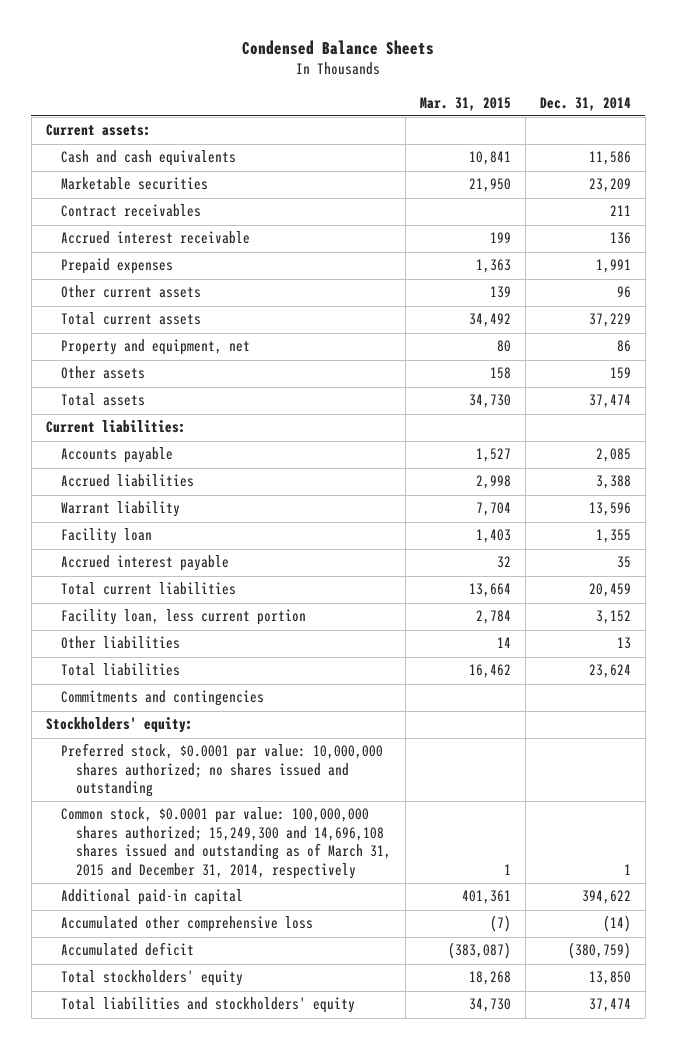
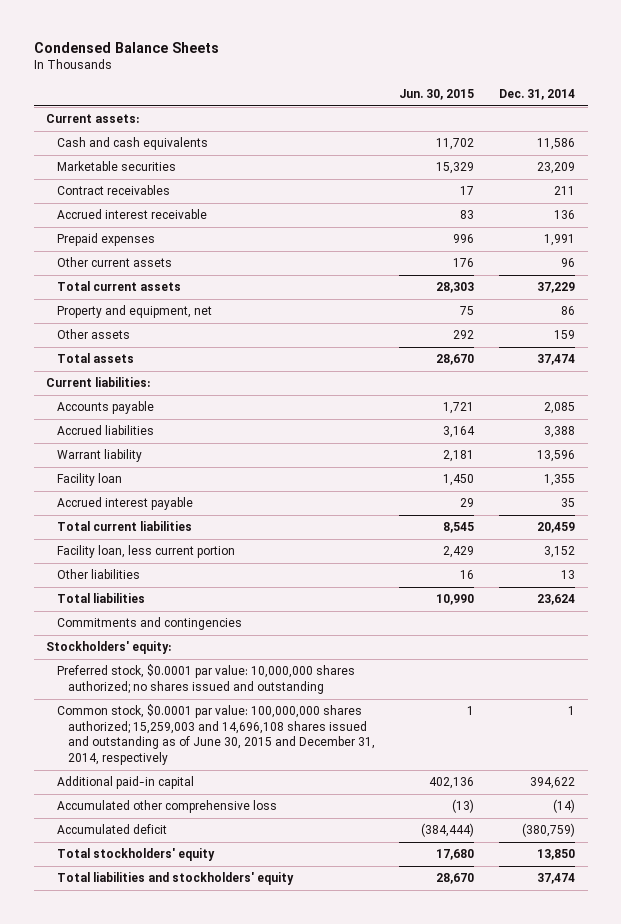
[419,96,511,111] Mar. 31, 2015 -> none
none -> [399,89,475,101] Jun. 30, 2015
[60,807,391,879] Common stock, $0.0001 par value: 100,000,000 shares authorized; 15,249,300 and 14,696,108 shares issued and outstanding as of March 31, 2015 and December 31, 2014, respectively -> [56,704,375,765] Common stock, $0.0001 par value: 100,000,000 shares authorized; 15,259,003 and 14,696,108 shares issued and outstanding as of June 30, 2015 and December 31, 2014, respectively

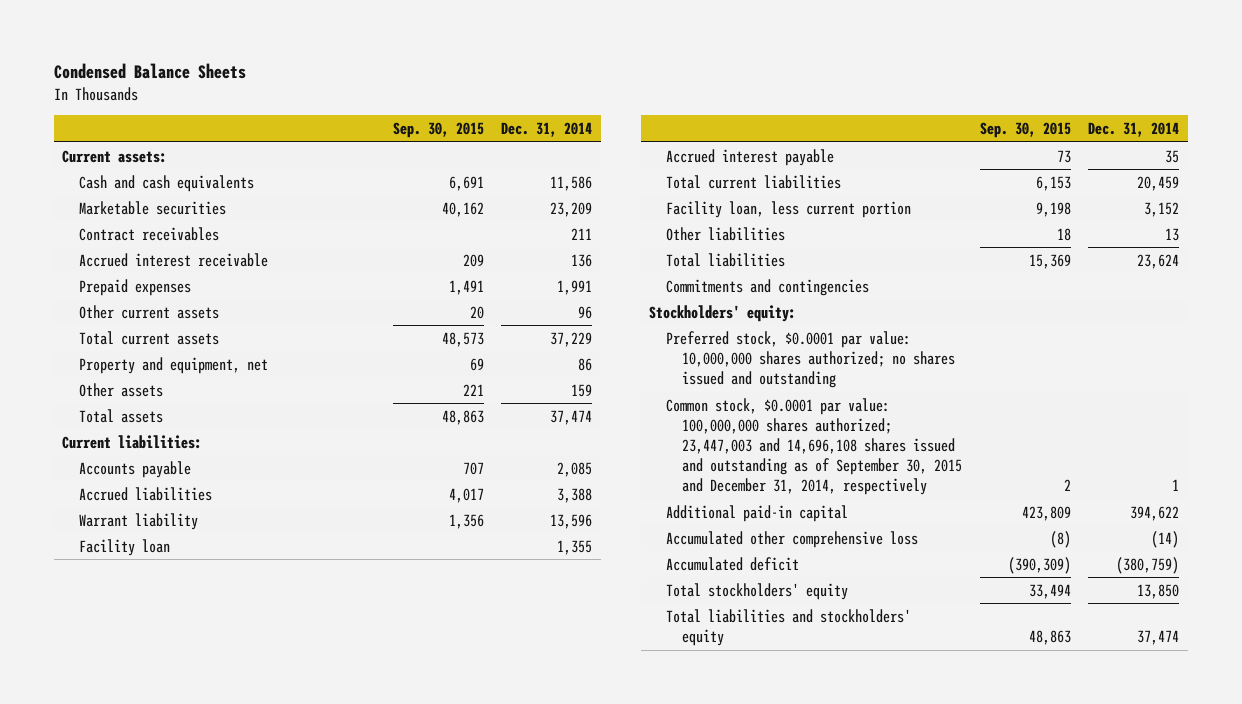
[399,89,475,101] Jun. 30, 2015 -> none
none -> [392,122,484,139] Sep. 30, 2015
[56,704,375,765] Common stock, $0.0001 par value: 100,000,000 shares authorized; 15,259,003 and 14,696,108 shares issued and outstanding as of June 30, 2015 and December 31, 2014, respectively -> [665,397,963,495] Common stock, $0.0001 par value: 100,000,000 shares authorized; 23,447,003 and 14,696,108 shares issued and outstanding as of September 30, 2015 and December 31, 2014, respectively

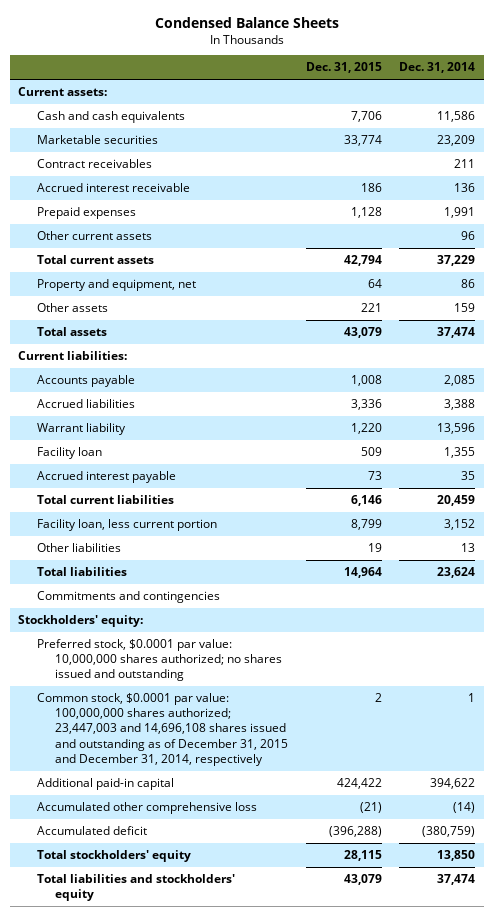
[392,122,484,139] Sep. 30, 2015 -> none
none -> [305,62,382,74] Dec. 31, 2015
[665,397,963,495] Common stock, $0.0001 par value: 100,000,000 shares authorized; 23,447,003 and 14,696,108 shares issued and outstanding as of September 30, 2015 and December 31, 2014, respectively -> [36,693,289,766] Common stock, $0.0001 par value: 100,000,000 shares authorized; 23,447,003 and 14,696,108 shares issued and outstanding as of December 31, 2015 and December 31, 2014, respectively

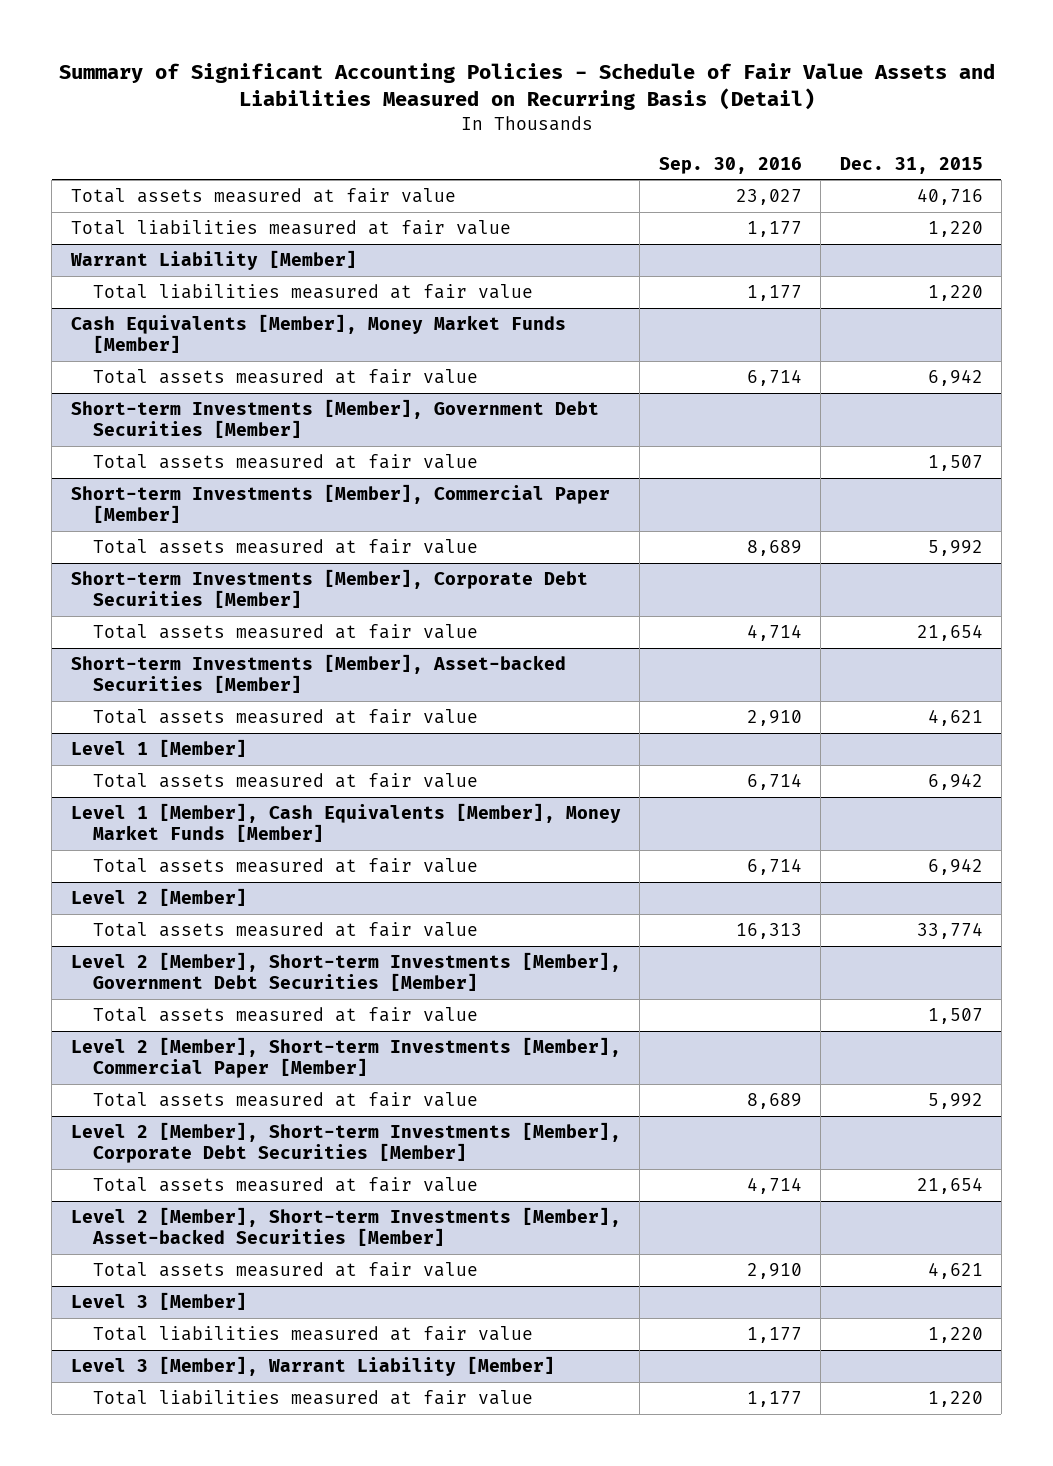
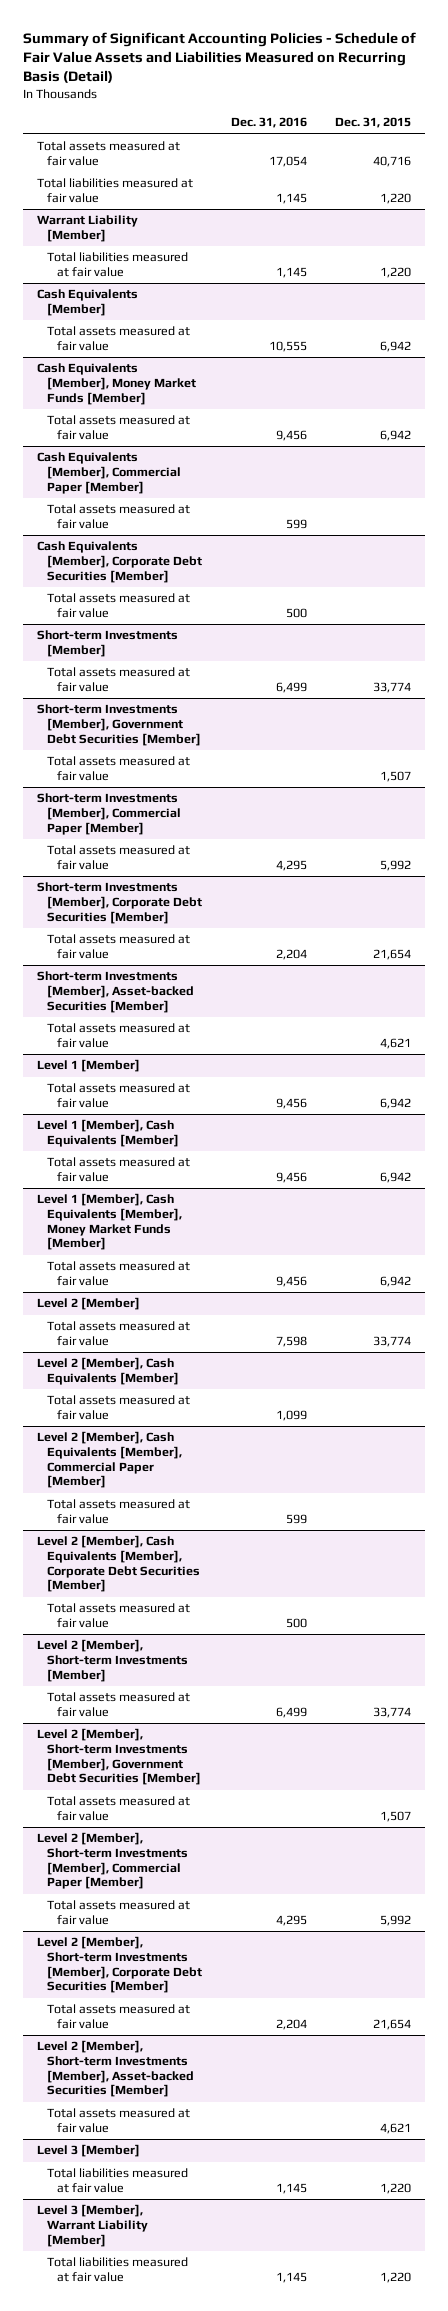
[658,156,802,174] Sep. 30, 2016 -> none
none -> [230,117,307,129] Dec. 31, 2016
none -> [37,289,139,317] Cash Equivalents [Member]
none -> [47,326,191,352] Total assets measured at fair value
none -> [37,452,182,494] Cash Equivalents [Member], Commercial Paper [Member]
none -> [47,504,191,530] Total assets measured at fair value
none -> [37,541,203,583] Cash Equivalents [Member], Corporate Debt Securities [Member]
none -> [47,593,191,619] Total assets measured at fair value
none -> [37,630,179,658] Short-term Investments [Member]
none -> [47,667,191,693] Total assets measured at fair value
none -> [37,1119,180,1148] Level 1 [Member], Cash Equivalents [Member]
none -> [47,1157,191,1183] Total assets measured at fair value
none -> [37,1357,180,1386] Level 2 [Member], Cash Equivalents [Member]
none -> [47,1395,191,1421] Total assets measured at fair value
none -> [37,1431,183,1489] Level 2 [Member], Cash Equivalents [Member], Commercial Paper [Member]
none -> [47,1499,191,1525] Total assets measured at fair value
none -> [37,1535,201,1593] Level 2 [Member], Cash Equivalents [Member], Corporate Debt Securities [Member]
none -> [47,1603,191,1629] Total assets measured at fair value
none -> [37,1639,189,1682] Level 2 [Member], Short-term Investments [Member]
none -> [47,1692,191,1718] Total assets measured at fair value

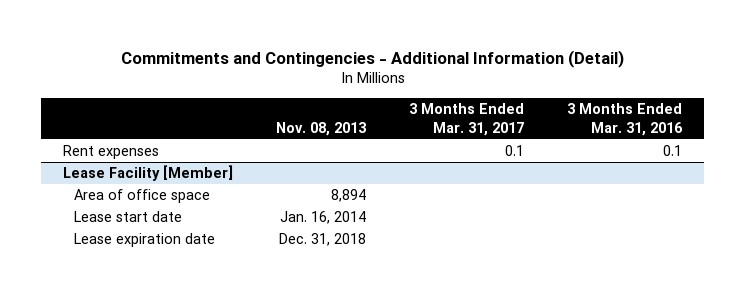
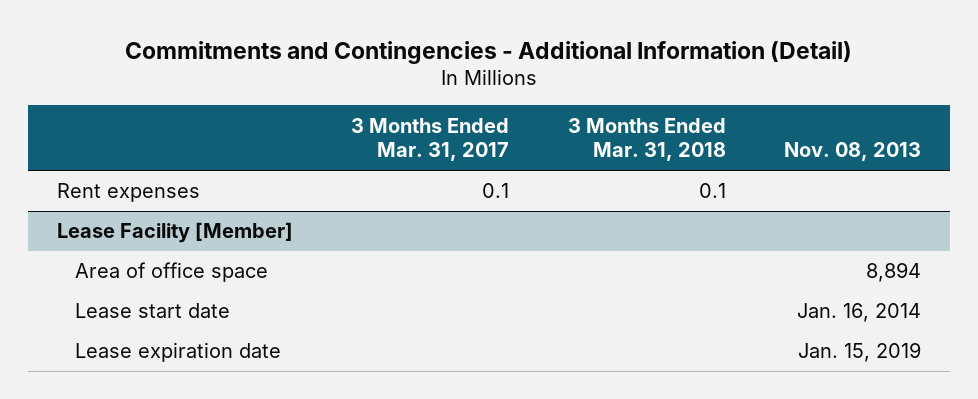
[567,103,684,136] 3 Months Ended Mar. 31, 2016 -> none
none -> [567,117,726,162] 3 Months Ended Mar. 31, 2018
[279,233,367,247] Dec. 31, 2018 -> [798,342,922,363] Jan. 15, 2019

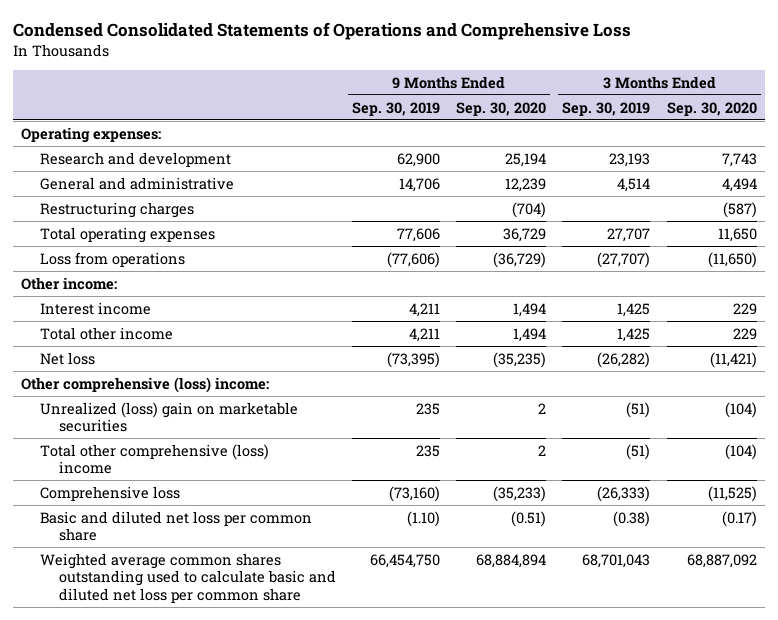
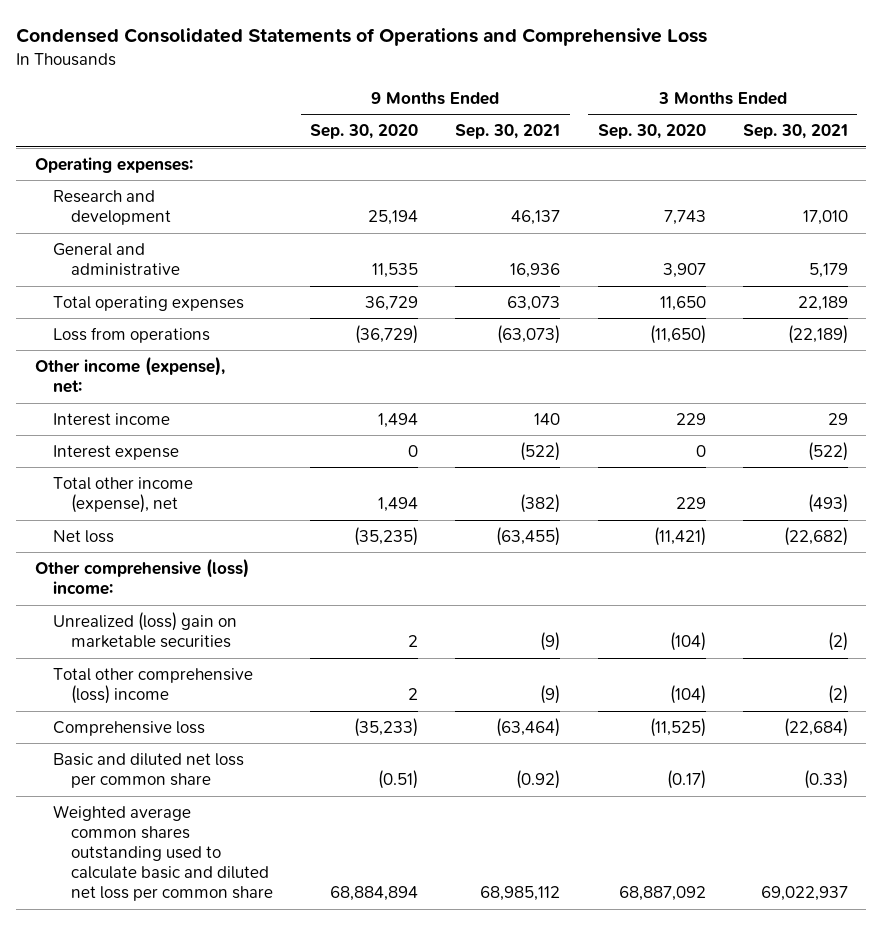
[351,101,440,116] Sep. 30, 2019 -> none
[562,101,651,116] Sep. 30, 2019 -> none
none -> [455,124,561,140] Sep. 30, 2021
none -> [742,124,848,140] Sep. 30, 2021
[39,201,194,218] Restructuring charges -> none
[505,177,547,192] 12,239 -> [372,263,419,279] 11,535
[721,177,757,192] 4,494 -> [662,263,706,279] 3,907
[20,276,117,290] Other income: -> [34,355,225,394] Other income (expense), net:
none -> [52,444,179,460] Interest expense
[39,326,173,340] Total other income -> [52,476,193,514] Total other income (expense), net

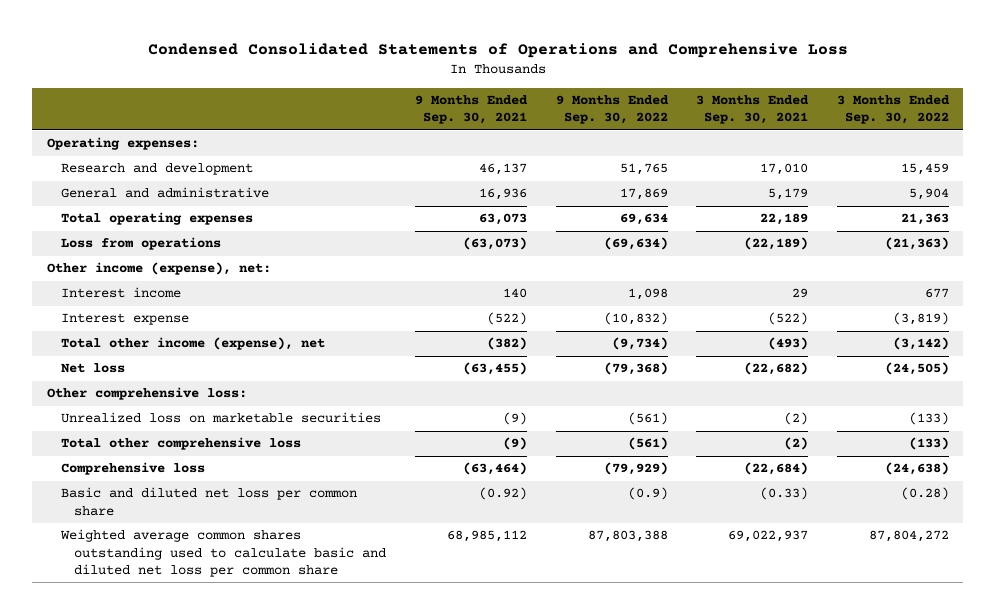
[310,124,419,140] Sep. 30, 2020 -> none
[597,124,706,140] Sep. 30, 2020 -> none
none -> [555,95,669,125] 9 Months Ended Sep. 30, 2022
none -> [836,95,950,125] 3 Months Ended Sep. 30, 2022
[34,557,249,596] Other comprehensive (loss) income: -> [46,387,247,401] Other comprehensive loss:
[52,611,237,649] Unrealized (loss) gain on marketable securities -> [60,412,381,424] Unrealized loss on marketable securities
[52,667,253,705] Total other comprehensive (loss) income -> [60,437,301,451] Total other comprehensive loss

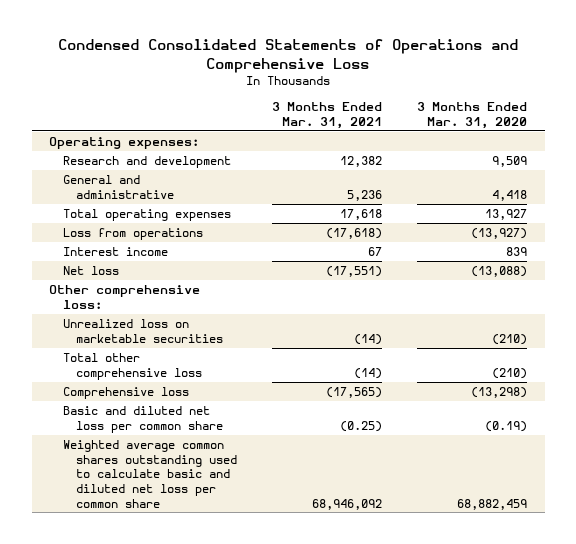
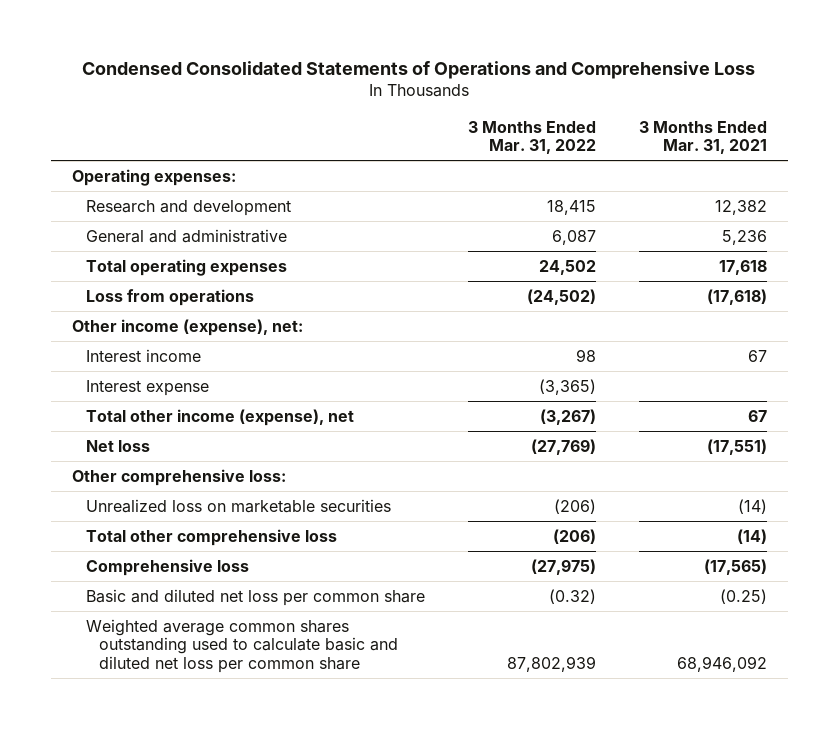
[417,102,528,130] 3 Months Ended Mar. 31, 2020 -> none
none -> [467,120,596,155] 3 Months Ended Mar. 31, 2022
none -> [72,318,304,336] Other income (expense), net:
none -> [85,379,209,396] Interest expense
none -> [85,408,354,426] Total other income (expense), net

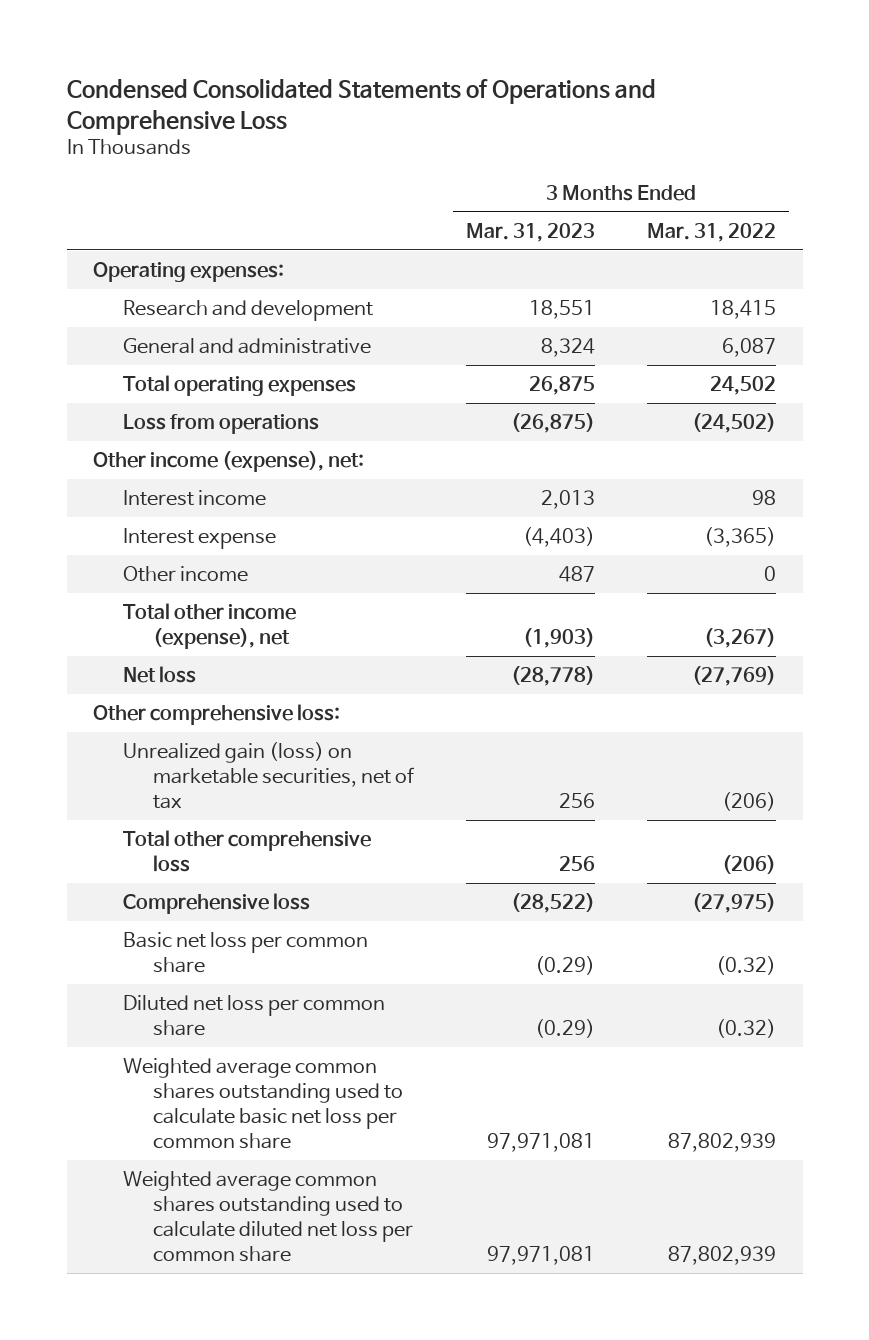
[638,120,767,155] 3 Months Ended Mar. 31, 2021 -> none
none -> [466,222,596,242] Mar. 31, 2023
none -> [122,566,248,583] Other income
[85,498,391,513] Unrealized loss on marketable securities -> [122,742,414,810] Unrealized gain (loss) on marketable securities, net of tax
[85,588,425,606] Basic and diluted net loss per common share -> [122,932,368,974] Basic net loss per common share
none -> [122,995,385,1037] Diluted net loss per common share
none -> [122,1058,403,1150] Weighted average common shares outstanding used to calculate basic net loss per common share
[85,618,399,673] Weighted average common shares outstanding used to calculate basic and diluted net loss per common share -> [122,1171,413,1263] Weighted average common shares outstanding used to calculate diluted net loss per common share

